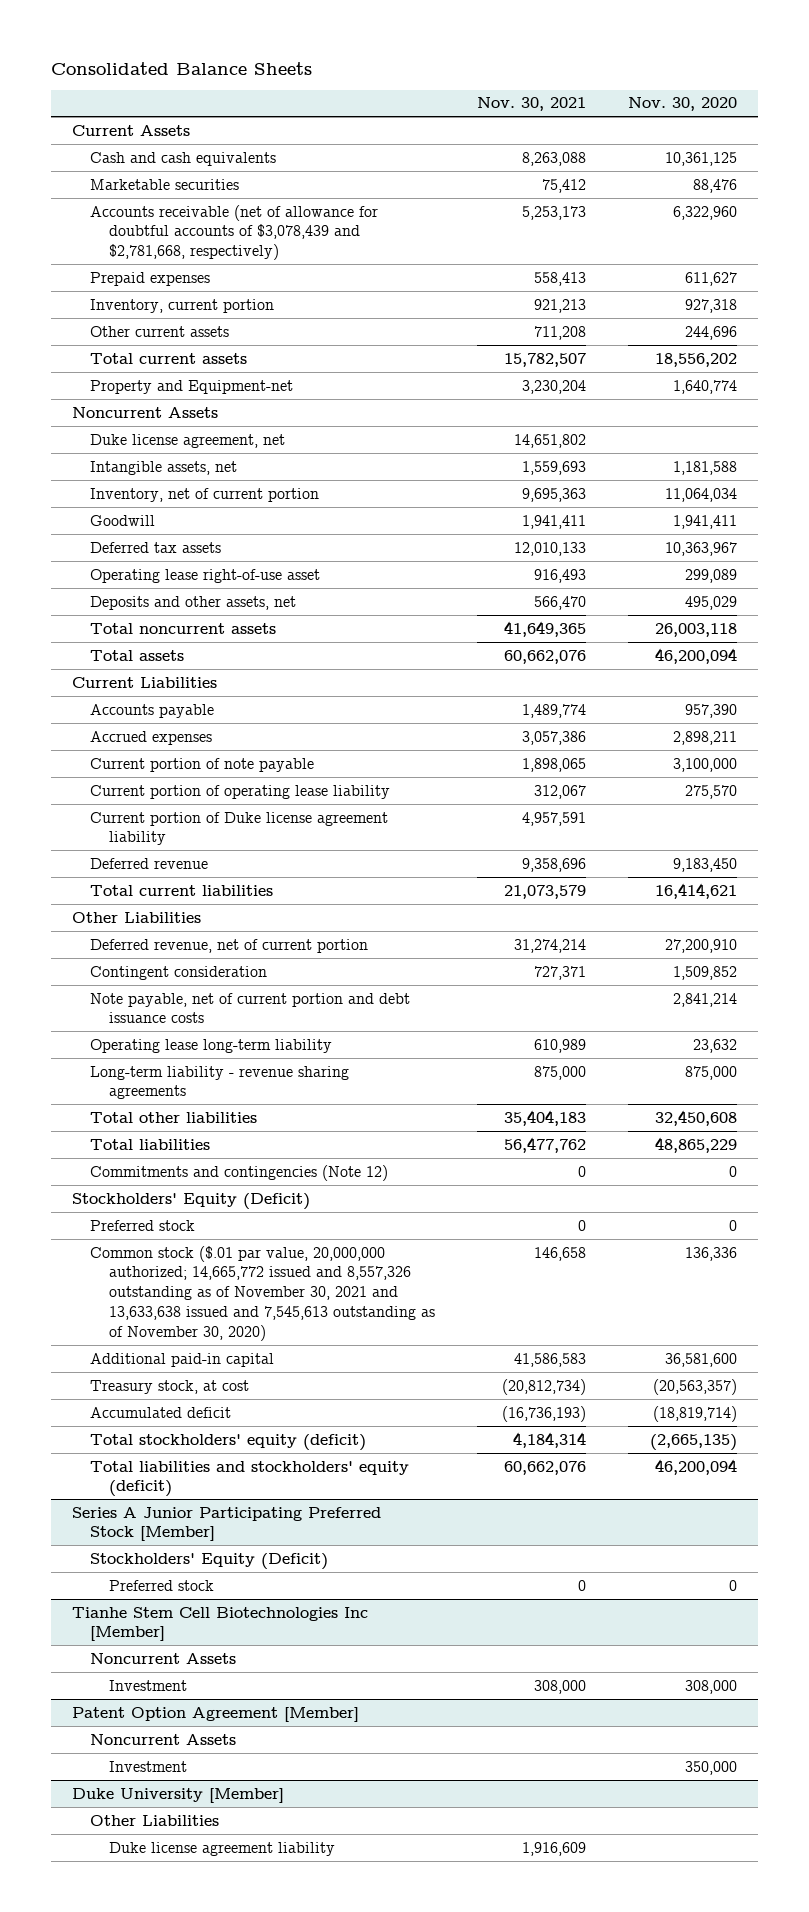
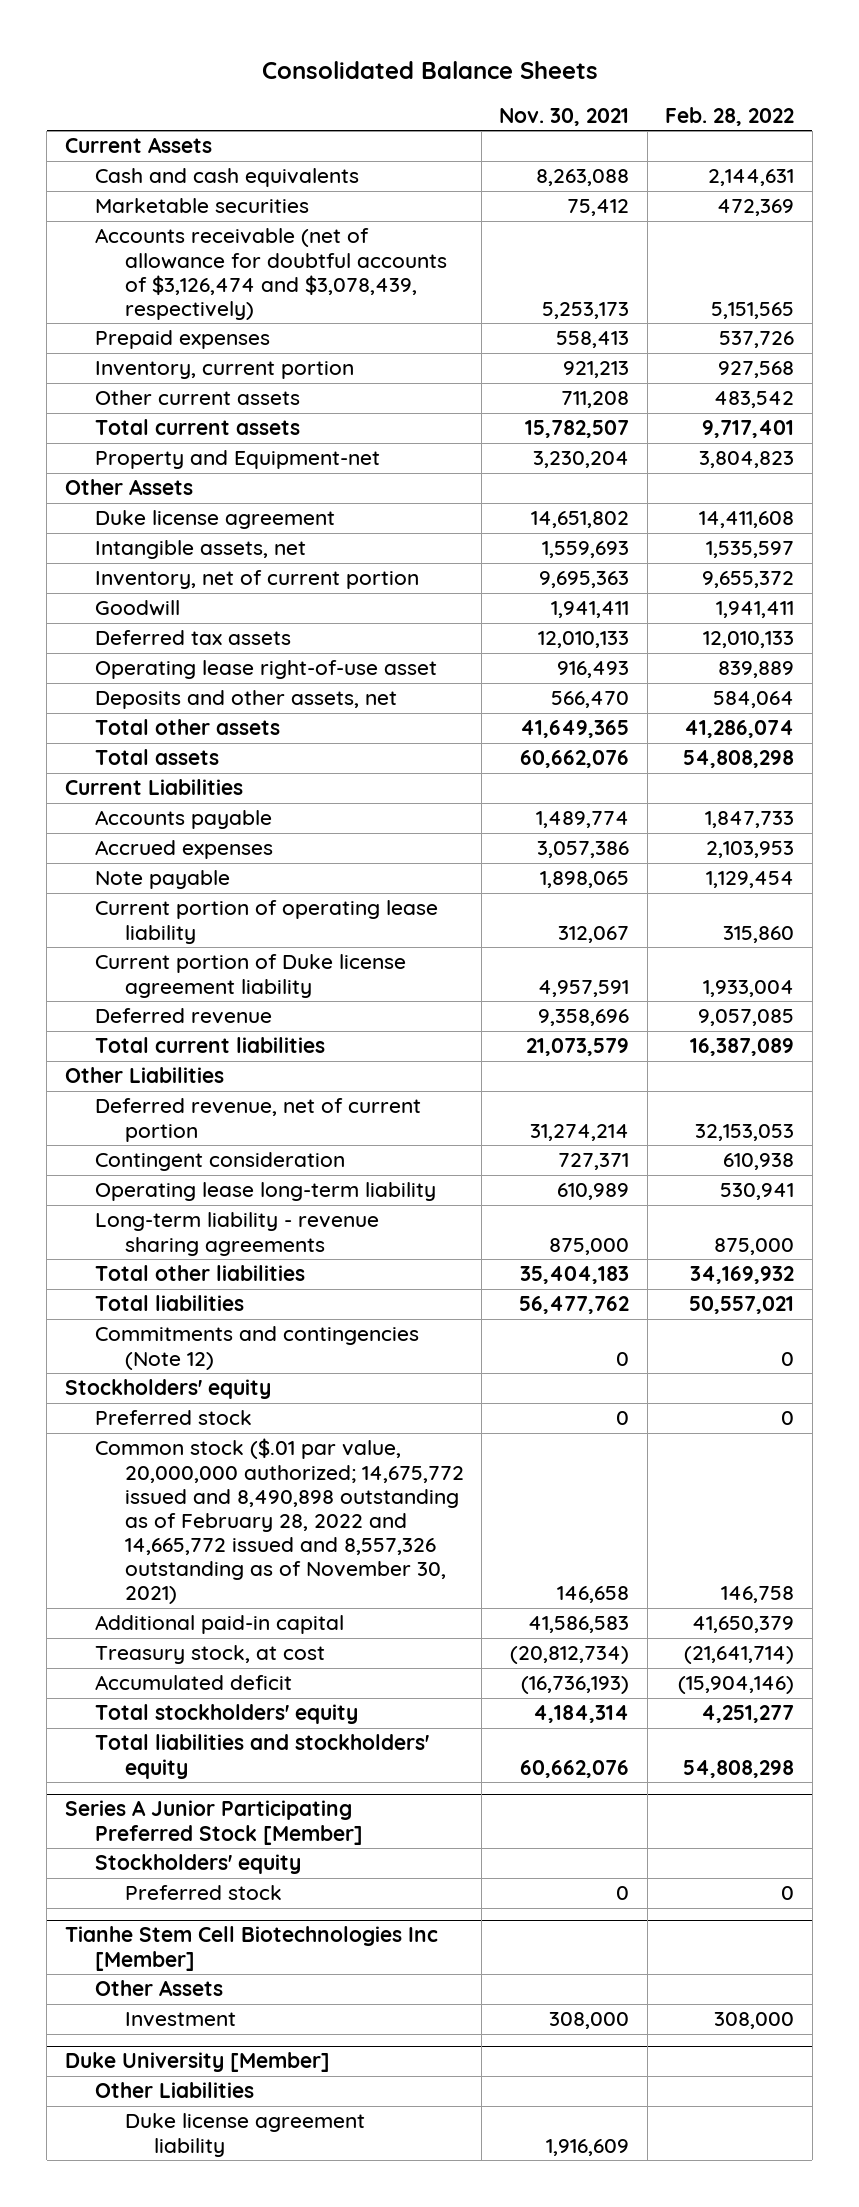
[627,97,737,112] Nov. 30, 2020 -> none
none -> [665,106,795,126] Feb. 28, 2022
[90,204,379,261] Accounts receivable (net of allowance for doubtful accounts of $3,078,439 and $2,781,668, respectively) -> [94,228,447,320] Accounts receivable (net of allowance for doubtful accounts of $3,126,474 and $3,078,439, respectively)
[71,406,218,418] Noncurrent Assets -> [64,479,193,496] Other Assets
[90,433,286,448] Duke license agreement, net -> [94,510,335,530] Duke license agreement
[90,622,277,634] Total noncurrent assets -> [94,719,280,736] Total other assets
[90,757,315,772] Current portion of note payable -> [94,870,230,890] Note payable
[90,992,411,1024] Note payable, net of current portion and debt issuance costs -> none
[71,1192,310,1210] Stockholders' Equity (Deficit) -> [64,1379,271,1400] Stockholders' equity
[90,1245,435,1341] Common stock ($.01 par value, 20,000,000 authorized; 14,665,772 issued and 8,557,326 outstanding as of November 30, 2021 and 13,633,638 issued and 7,545,613 outstanding as of November 30, 2020) -> [94,1438,464,1605] Common stock ($.01 par value, 20,000,000 authorized; 14,675,772 issued and 8,490,898 outstanding as of February 28, 2022 and 14,665,772 issued and 8,557,326 outstanding as of November 30, 2021)
[90,1433,367,1451] Total stockholders' equity (deficit) -> [94,1704,358,1725] Total stockholders' equity
[90,1460,410,1498] Total liabilities and stockholders' equity (deficit) -> [94,1734,429,1779] Total liabilities and stockholders' equity
[90,1552,329,1570] Stockholders' Equity (Deficit) -> [94,1854,301,1875] Stockholders' equity
[90,1652,237,1664] Noncurrent Assets -> [94,1980,223,1997] Other Assets
[71,1706,359,1722] Patent Option Agreement [Member] -> none
[90,1733,237,1745] Noncurrent Assets -> none
[108,1760,187,1772] Investment -> none

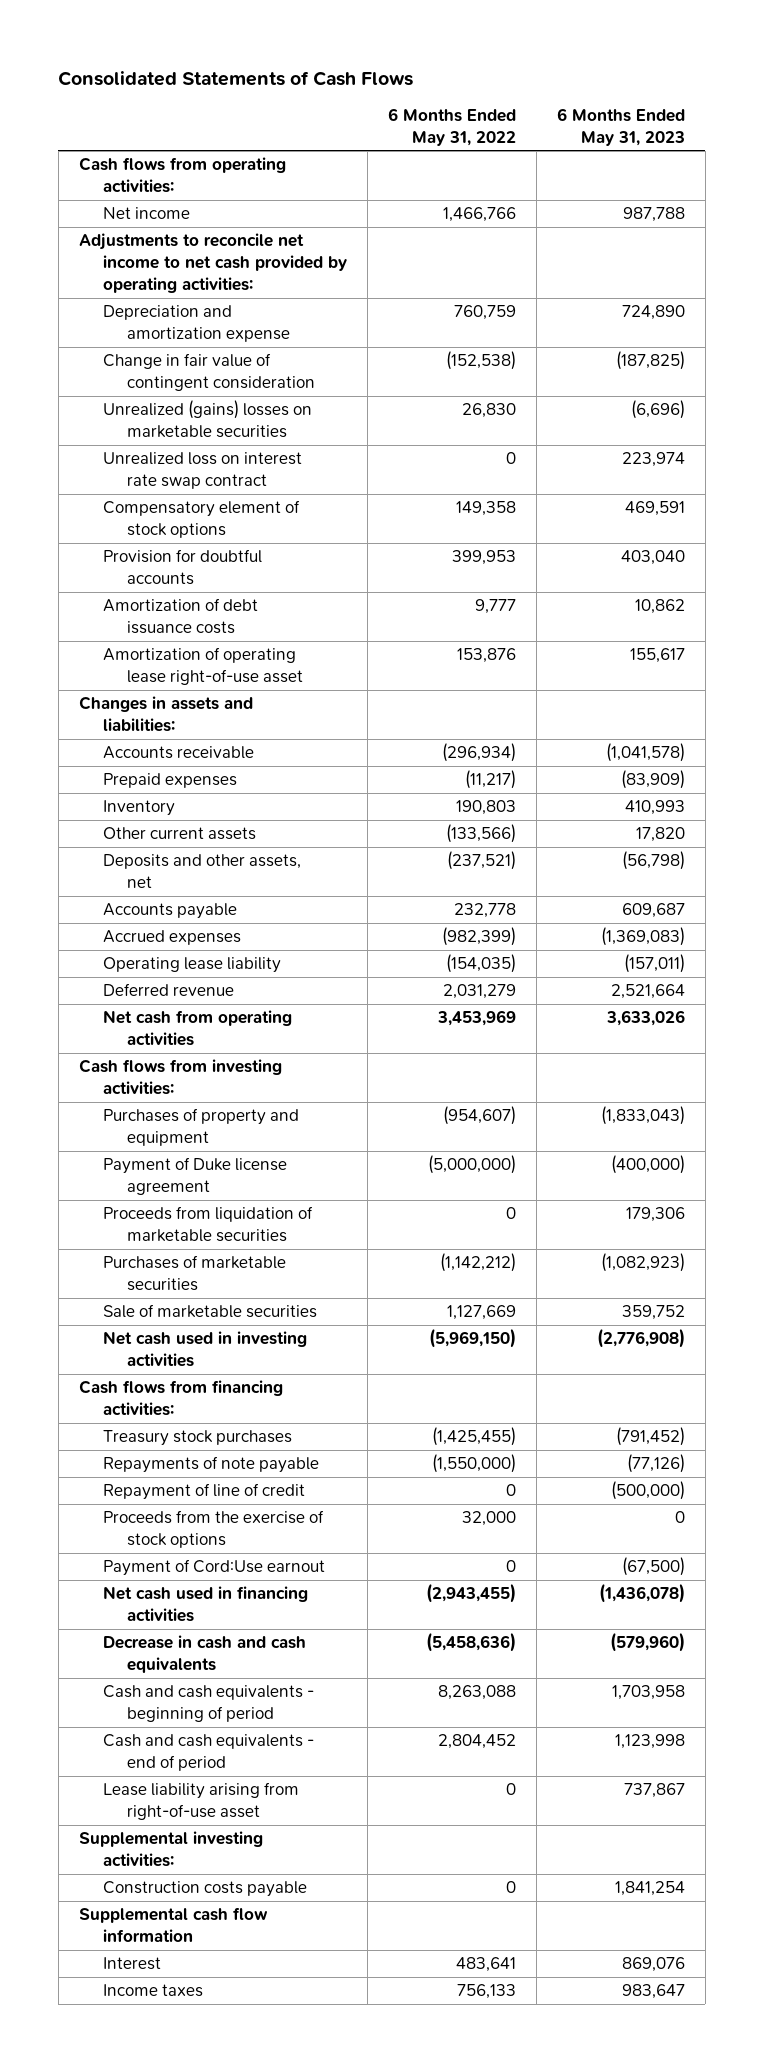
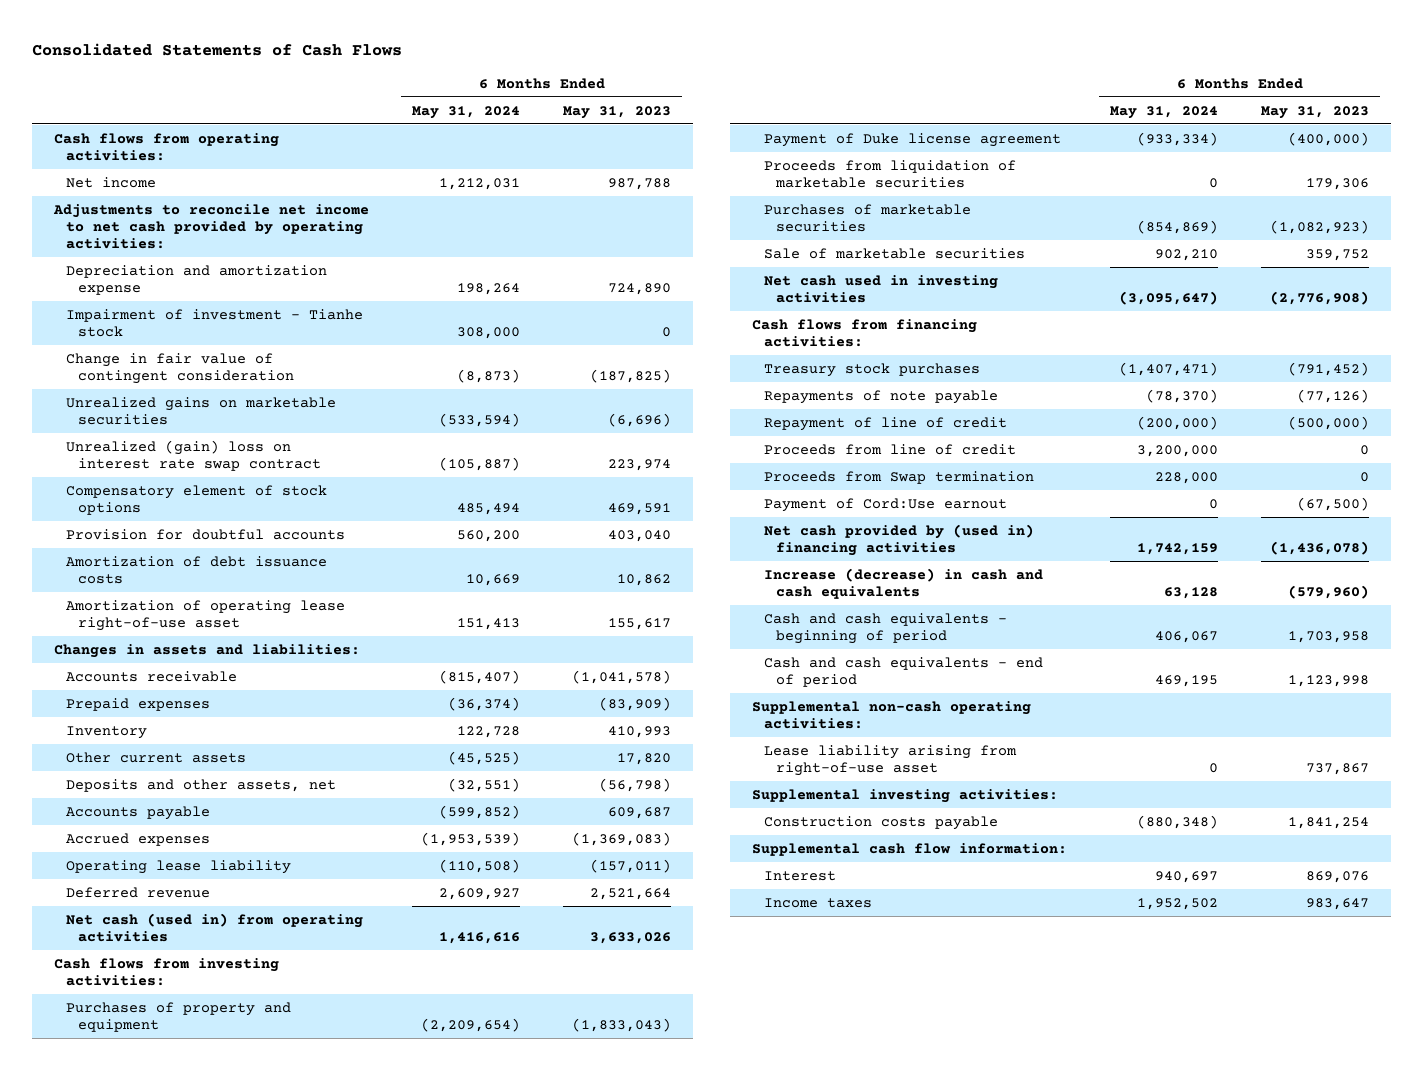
[387,107,516,146] 6 Months Ended May 31, 2022 -> none
none -> [412,105,521,119] May 31, 2024
none -> [66,308,364,337] Impairment of investment - Tianhe stock
[102,400,312,439] Unrealized (gains) losses on marketable securities -> [66,396,337,425] Unrealized gains on marketable securities
[102,452,302,490] Unrealized loss on interest rate swap contract -> [66,439,322,471] Unrealized (gain) loss on interest rate swap contract
[102,1010,292,1047] Net cash from operating activities -> [66,912,364,942] Net cash (used in) from operating activities
[102,1510,324,1549] Proceeds from the exercise of stock options -> none
none -> [763,443,1016,455] Proceeds from line of credit
none -> [763,470,1034,484] Proceeds from Swap termination
[102,1586,308,1623] Net cash used in financing activities -> [763,523,1034,556] Net cash provided by (used in) financing activities
[102,1635,306,1674] Decrease in cash and cash equivalents -> [763,567,1043,599] Increase (decrease) in cash and cash equivalents
none -> [751,700,1031,729] Supplemental non-cash operating activities:
[78,1907,268,1943] Supplemental cash flow information -> [751,842,1067,856] Supplemental cash flow information:

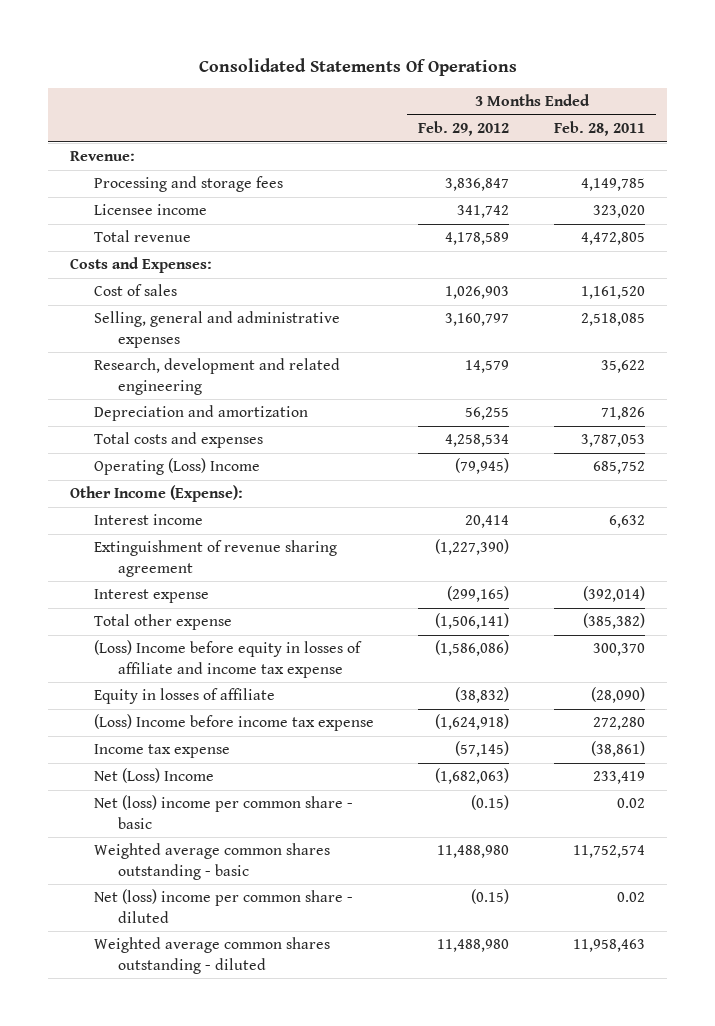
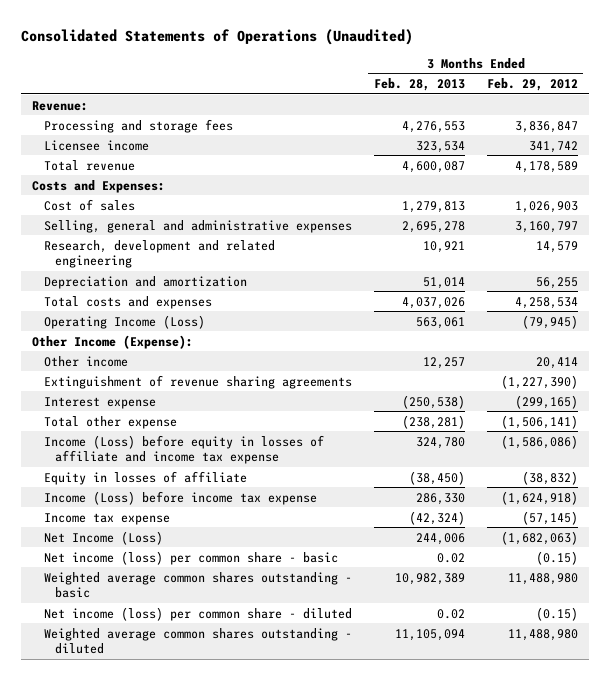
[198,58,517,77] Consolidated Statements Of Operations -> [21,28,414,45] Consolidated Statements of Operations (Unaudited)
[554,121,646,137] Feb. 28, 2011 -> none
none -> [373,78,465,92] Feb. 28, 2013
[93,458,260,476] Operating (Loss) Income -> [43,314,205,329] Operating Income (Loss)
[93,514,203,526] Interest income -> [43,355,128,367] Other income
[93,540,337,577] Extinguishment of revenue sharing agreement -> [43,374,352,389] Extinguishment of revenue sharing agreements
[93,640,362,678] (Loss) Income before equity in losses of affiliate and income tax expense -> [43,434,324,464] Income (Loss) before equity in losses of affiliate and income tax expense
[93,714,374,732] (Loss) Income before income tax expense -> [43,490,317,505] Income (Loss) before income tax expense
[93,768,214,784] Net (Loss) Income -> [43,530,163,545] Net Income (Loss)
[93,795,353,829] Net (loss) income per common share - basic -> [43,550,338,565] Net income (loss) per common share - basic
[93,889,353,923] Net (loss) income per common share - diluted -> [43,606,352,621] Net income (loss) per common share - diluted

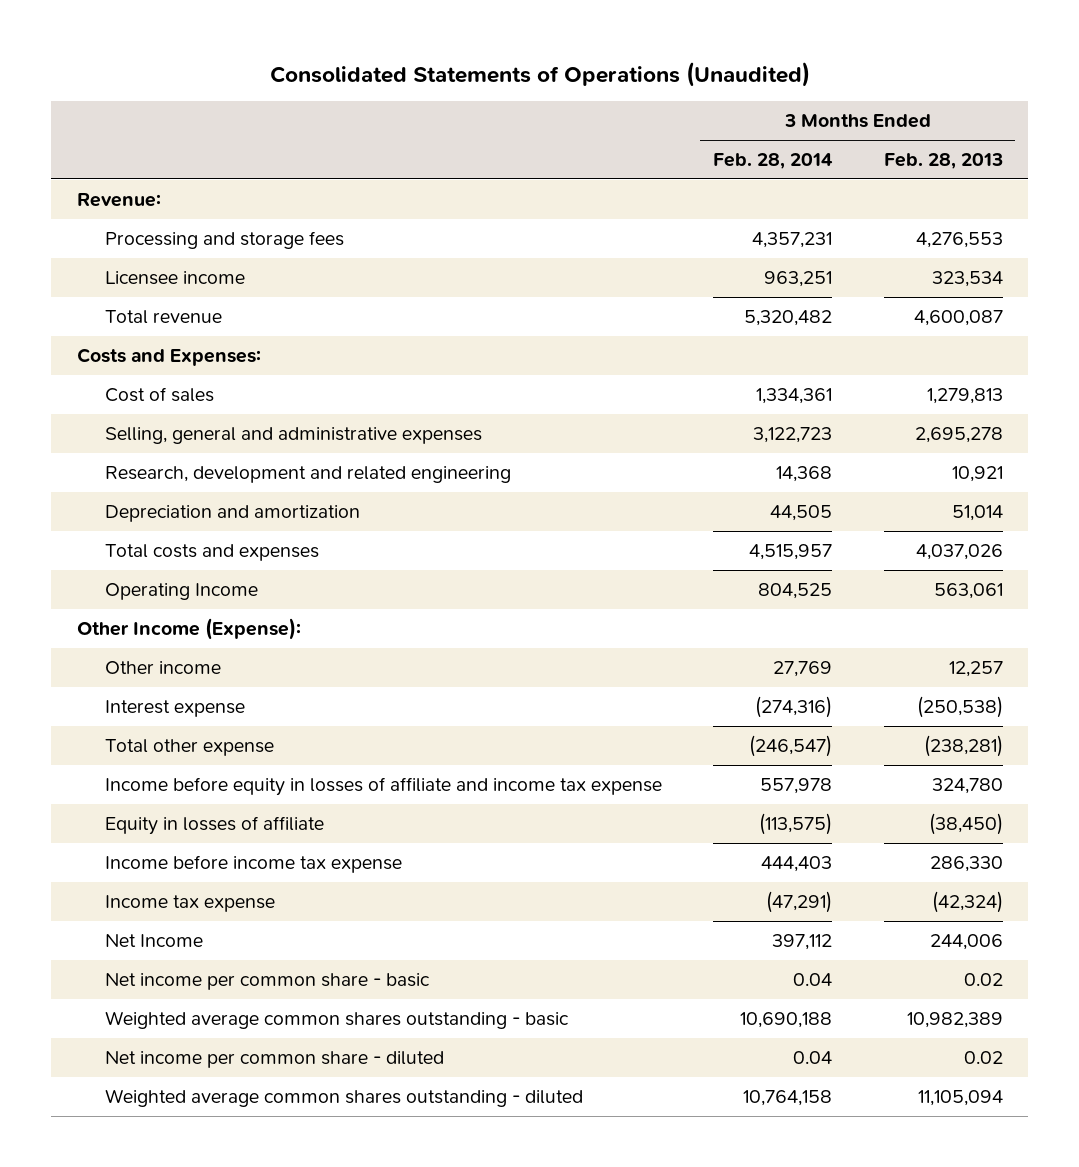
[486,78,578,92] Feb. 29, 2012 -> none
none -> [713,153,834,170] Feb. 28, 2014
[43,314,205,329] Operating Income (Loss) -> [104,583,258,601] Operating Income
[43,374,352,389] Extinguishment of revenue sharing agreements -> none
[43,434,324,464] Income (Loss) before equity in losses of affiliate and income tax expense -> [104,777,662,797] Income before equity in losses of affiliate and income tax expense
[43,490,317,505] Income (Loss) before income tax expense -> [104,855,402,874] Income before income tax expense
[43,530,163,545] Net Income (Loss) -> [104,934,203,948] Net Income
[43,550,338,565] Net income (loss) per common share - basic -> [104,973,430,991] Net income per common share - basic
[43,606,352,621] Net income (loss) per common share - diluted -> [104,1051,444,1069] Net income per common share - diluted

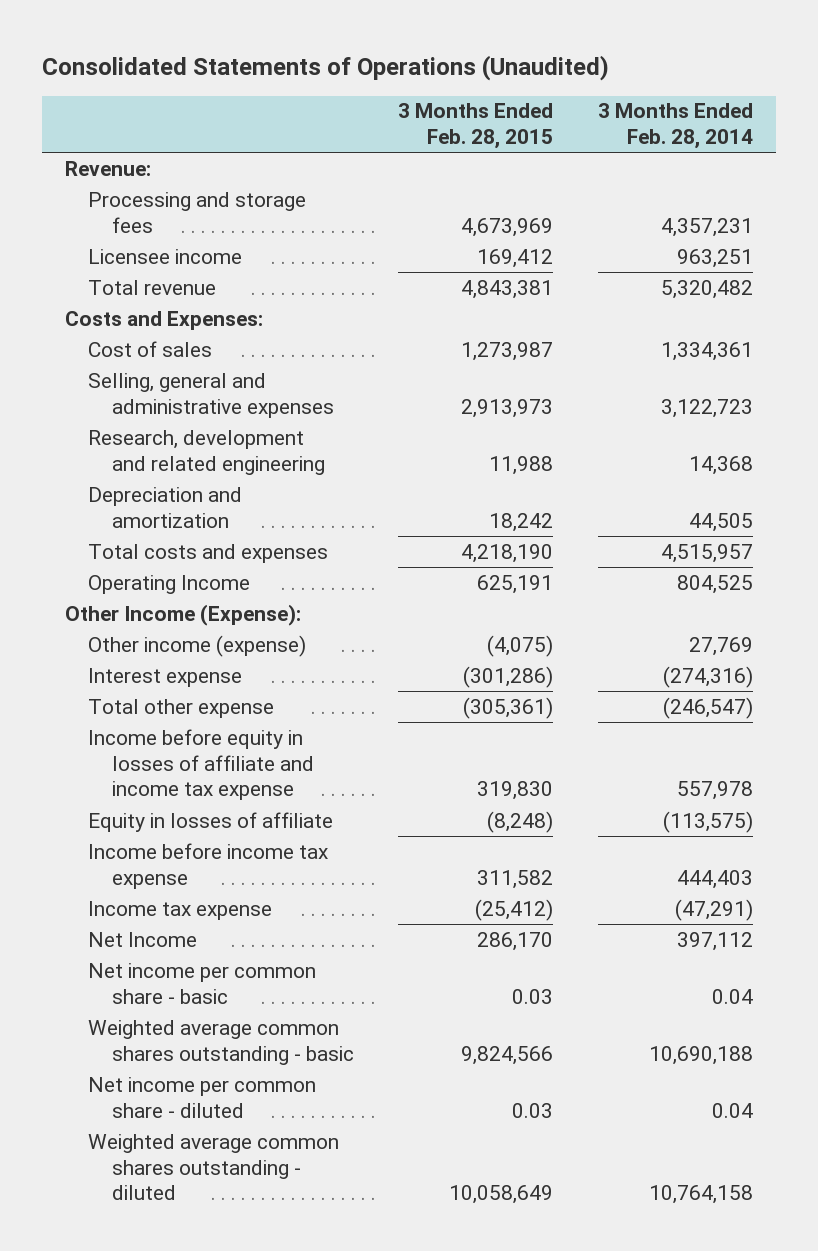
[883,153,1003,170] Feb. 28, 2013 -> none
none -> [398,103,554,150] 3 Months Ended Feb. 28, 2015
[104,661,221,675] Other income -> [88,634,307,657] Other income (expense)

